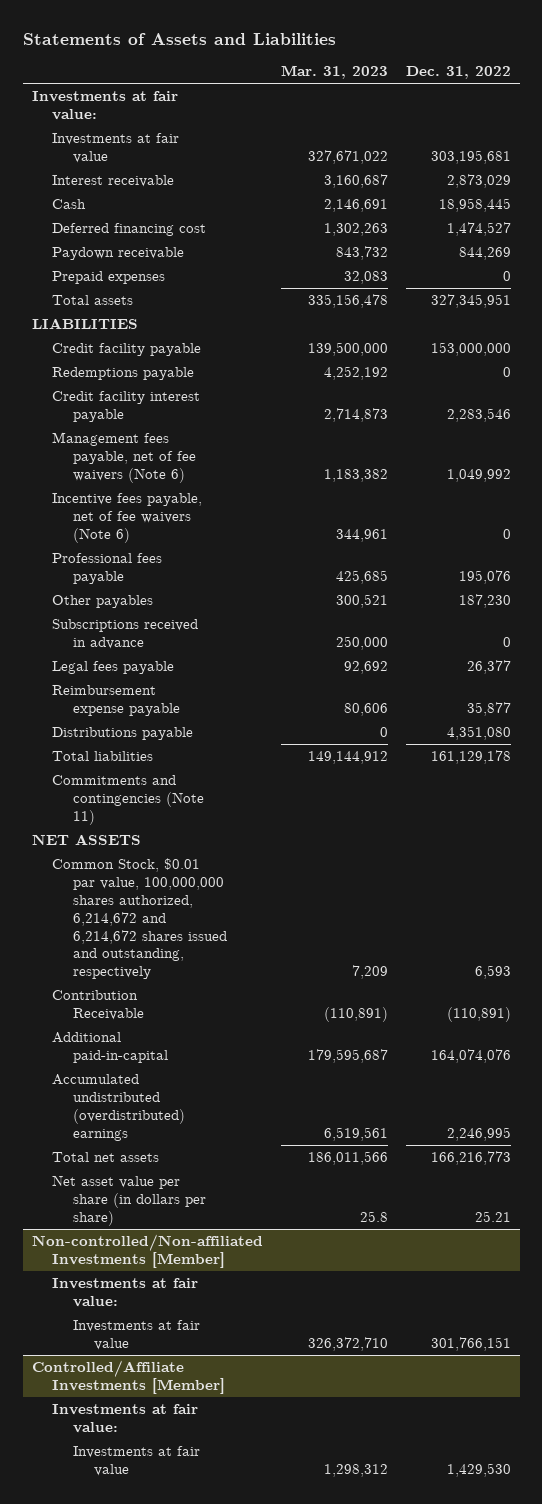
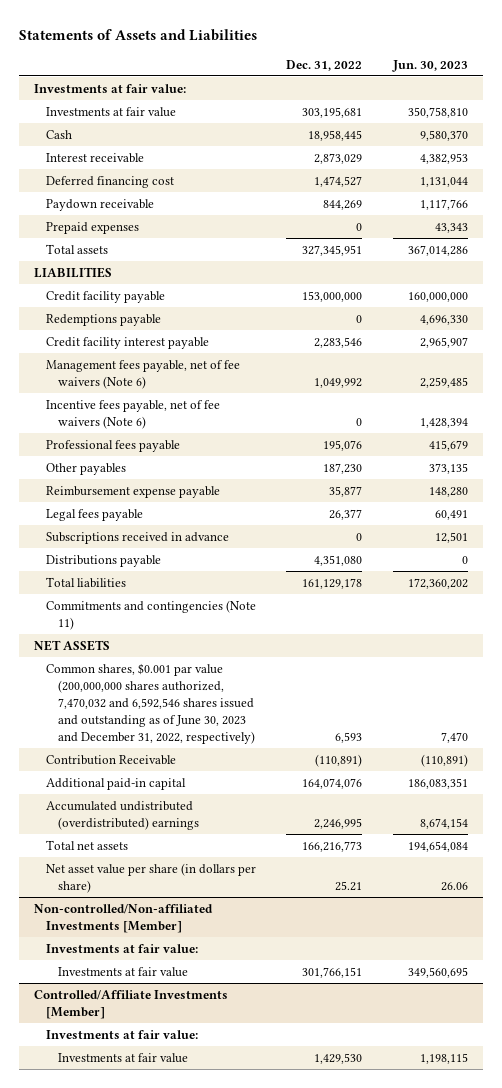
[280,64,388,79] Mar. 31, 2023 -> none
none -> [391,59,468,72] Jun. 30, 2023
[52,174,175,187] Interest receivable -> [46,152,145,163] Interest receivable
[52,660,175,674] Legal fees payable -> [46,508,144,521] Legal fees payable
[52,618,199,649] Subscriptions received in advance -> [46,531,230,544] Subscriptions received in advance
[52,857,227,980] Common Stock, $0.01 par value, 100,000,000 shares authorized, 6,214,672 and 6,214,672 shares issued and outstanding, respectively -> [46,662,256,744] Common shares, $0.001 par value (200,000,000 shares authorized, 7,470,032 and 6,592,546 shares issued and outstanding as of June 30, 2023 and December 31, 2022, respectively)
[52,1031,168,1063] Additional paid-in-capital -> [46,777,187,790] Additional paid-in capital

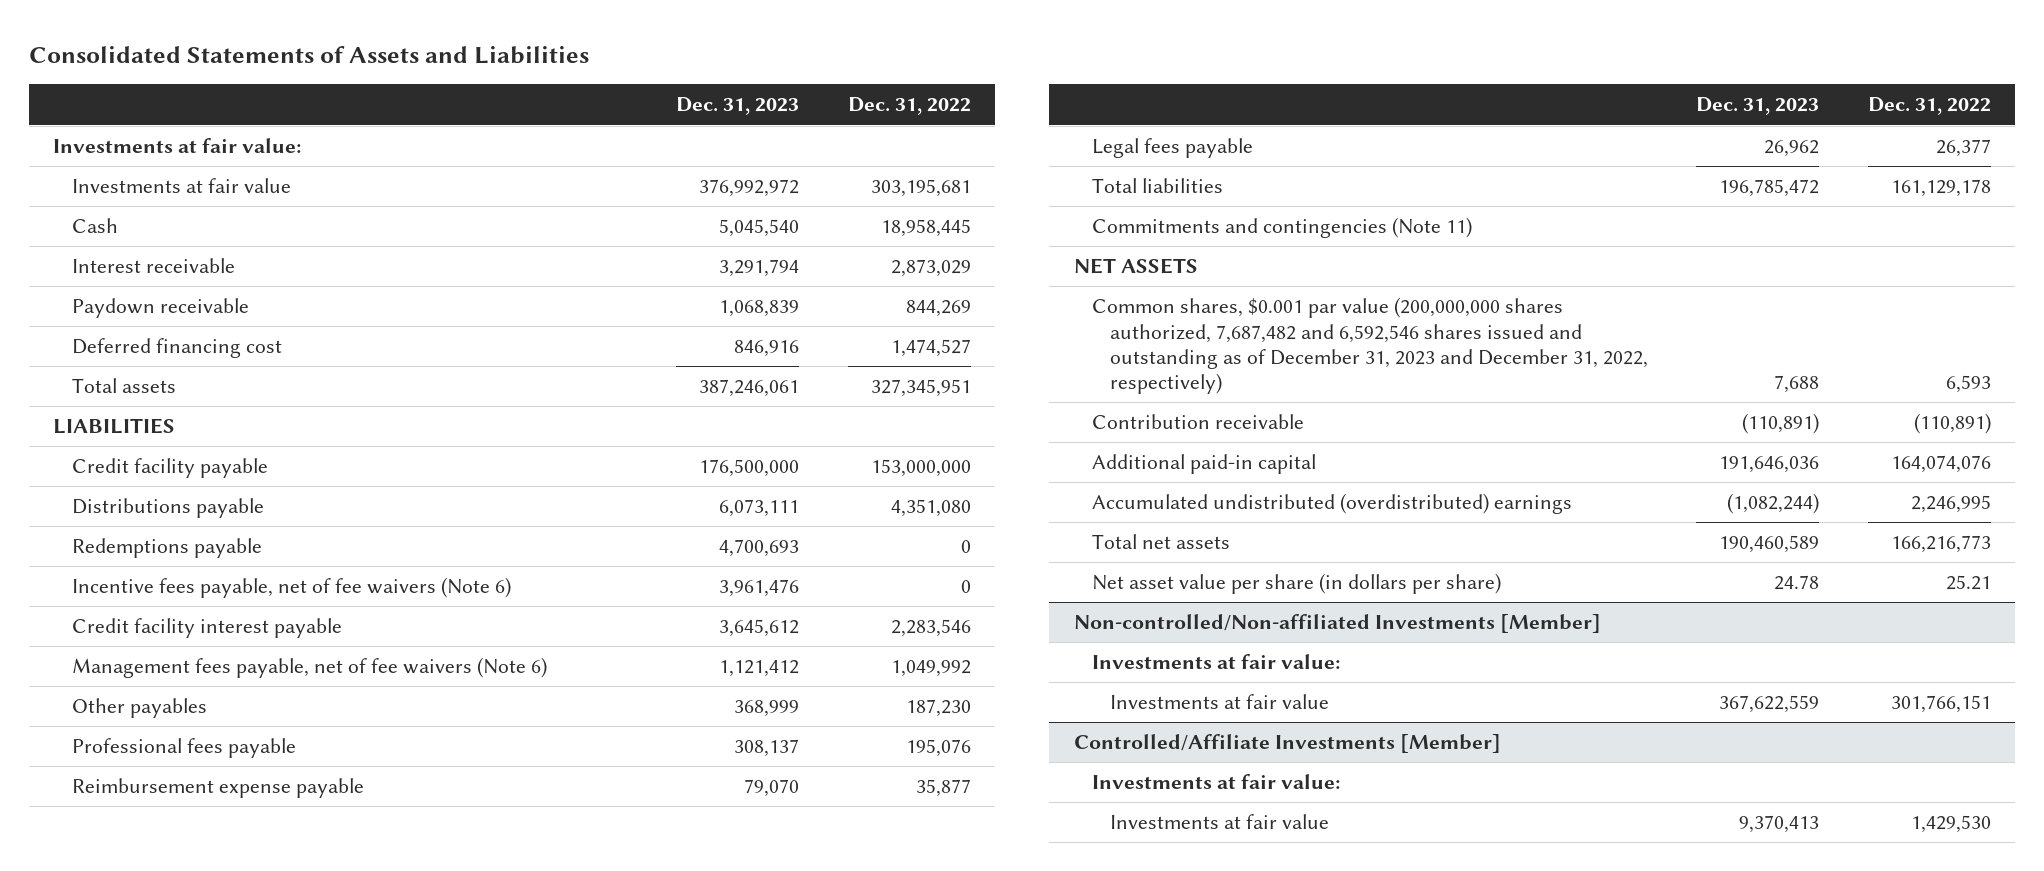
[18,28,257,41] Statements of Assets and Liabilities -> [29,45,590,64] Consolidated Statements of Assets and Liabilities
[391,59,468,72] Jun. 30, 2023 -> none
none -> [676,97,800,116] Dec. 31, 2023
[46,221,140,234] Prepaid expenses -> none
[46,175,175,188] Deferred financing cost -> [71,338,282,359] Deferred financing cost
[46,554,162,567] Distributions payable -> [71,498,264,519] Distributions payable
[46,399,221,429] Incentive fees payable, net of fee waivers (Note 6) -> [71,577,511,599] Incentive fees payable, net of fee waivers (Note 6)
[46,439,181,452] Professional fees payable -> [71,738,296,759] Professional fees payable
[46,531,230,544] Subscriptions received in advance -> none
[46,662,256,744] Common shares, $0.001 par value (200,000,000 shares authorized, 7,470,032 and 6,592,546 shares issued and outstanding as of June 30, 2023 and December 31, 2022, respectively) -> [1091,297,1648,395] Common shares, $0.001 par value (200,000,000 shares authorized, 7,687,482 and 6,592,546 shares issued and outstanding as of December 31, 2023 and December 31, 2022, respectively)
[46,754,177,765] Contribution Receivable -> [1091,414,1304,430] Contribution receivable

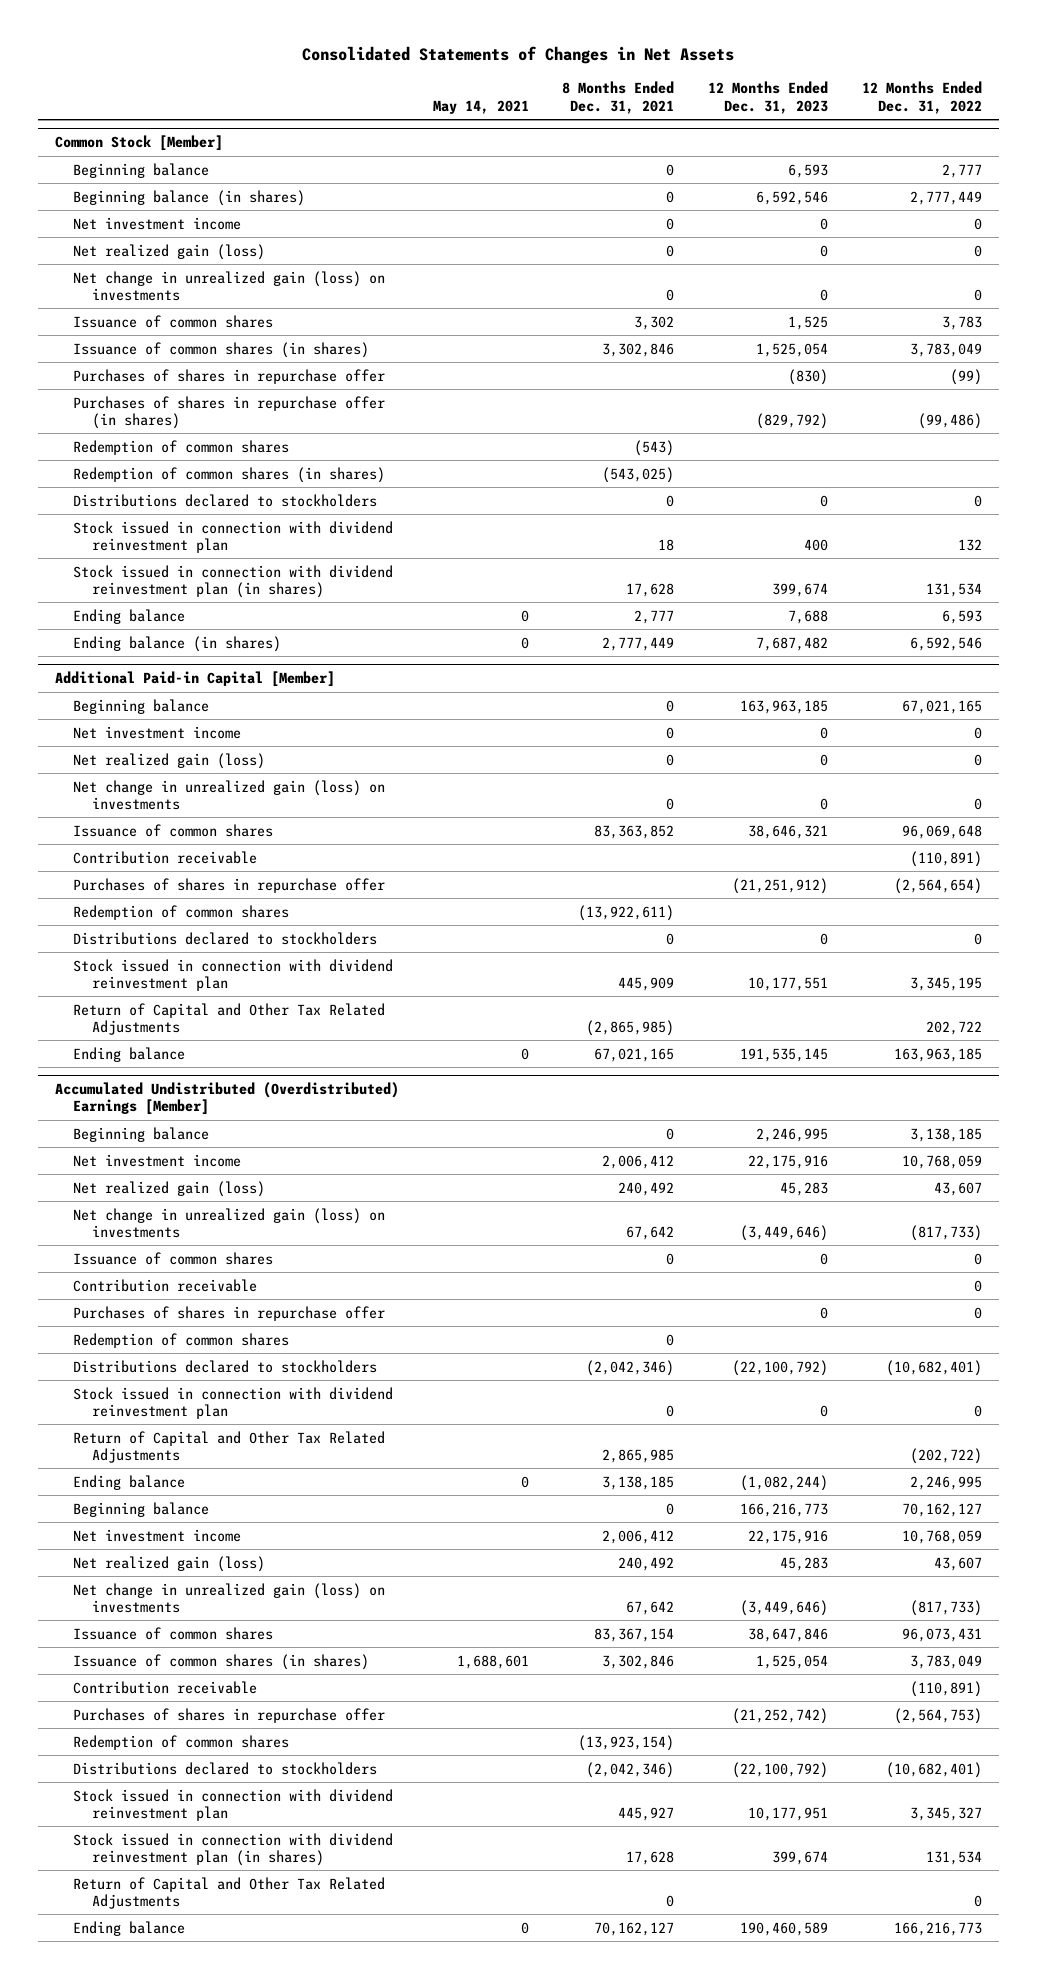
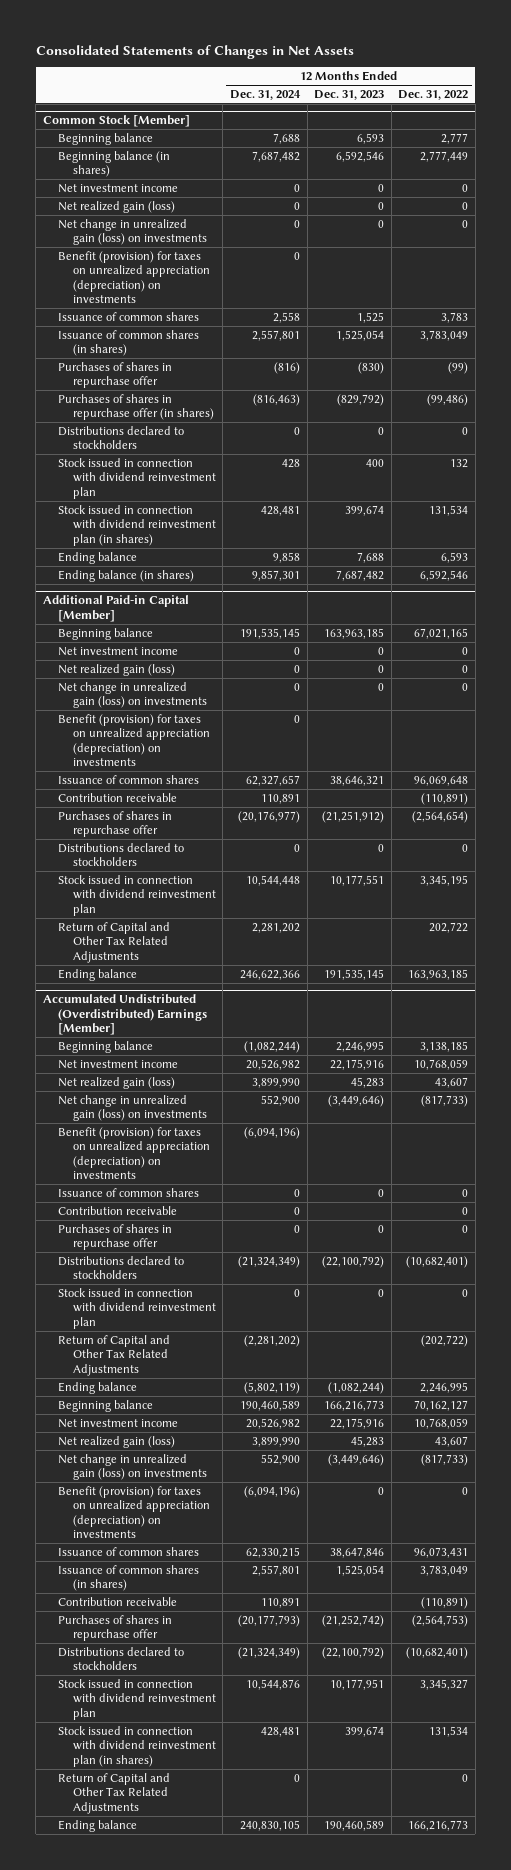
[432,99,529,114] May 14, 2021 -> none
[562,81,675,114] 8 Months Ended Dec. 31, 2021 -> none
none -> [229,90,301,101] Dec. 31, 2024
none -> [57,250,210,304] Benefit (provision) for taxes on unrealized appreciation (depreciation) on investments
[73,439,290,455] Redemption of common shares -> none
[73,466,386,483] Redemption of common shares (in shares) -> none
none -> [57,713,210,767] Benefit (provision) for taxes on unrealized appreciation (depreciation) on investments
[73,904,290,920] Redemption of common shares -> none
none -> [57,1126,210,1180] Benefit (provision) for taxes on unrealized appreciation (depreciation) on investments
[73,1332,290,1348] Redemption of common shares -> none
none -> [57,1485,210,1539] Benefit (provision) for taxes on unrealized appreciation (depreciation) on investments
[73,1734,290,1750] Redemption of common shares -> none

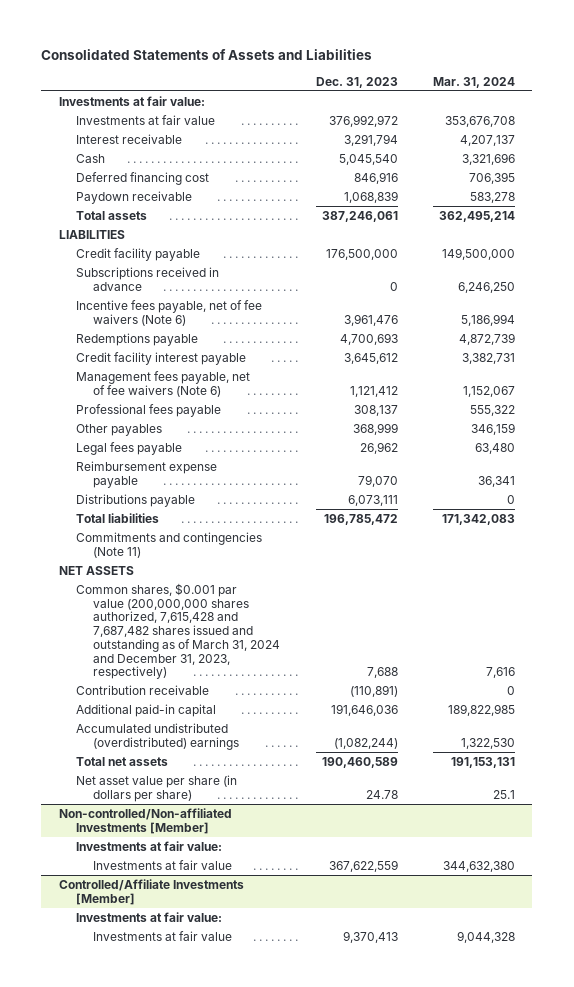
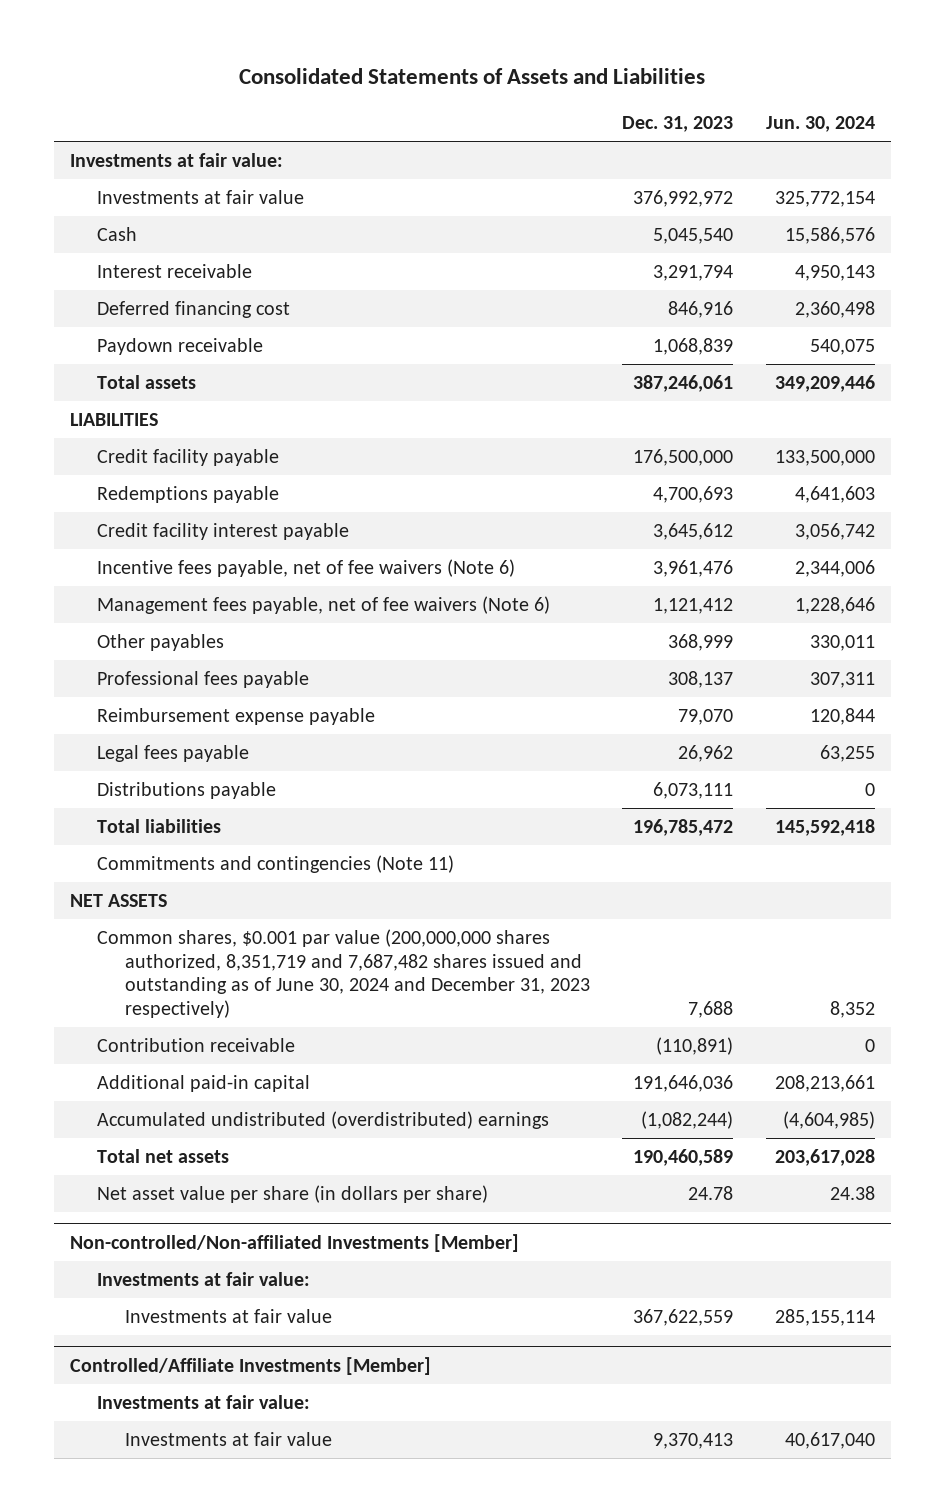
[432,76,515,88] Mar. 31, 2024 -> none
none -> [765,115,875,132] Jun. 30, 2024
[76,133,183,144] Interest receivable -> [97,263,253,278] Interest receivable
[76,266,220,291] Subscriptions received in advance -> none
[76,299,263,326] Incentive fees payable, net of fee waivers (Note 6) -> [97,558,516,577] Incentive fees payable, net of fee waivers (Note 6)
[76,403,222,417] Professional fees payable -> [97,670,310,688] Professional fees payable
[76,441,183,455] Legal fees payable -> [97,744,250,762] Legal fees payable
[76,582,281,680] Common shares, $0.001 par value (200,000,000 shares authorized, 7,615,428 and 7,687,482 shares issued and outstanding as of March 31, 2024 and December 31, 2023, respectively) -> [97,928,590,1018] Common shares, $0.001 par value (200,000,000 shares authorized, 8,351,719 and 7,687,482 shares issued and outstanding as of June 30, 2024 and December 31, 2023 respectively)

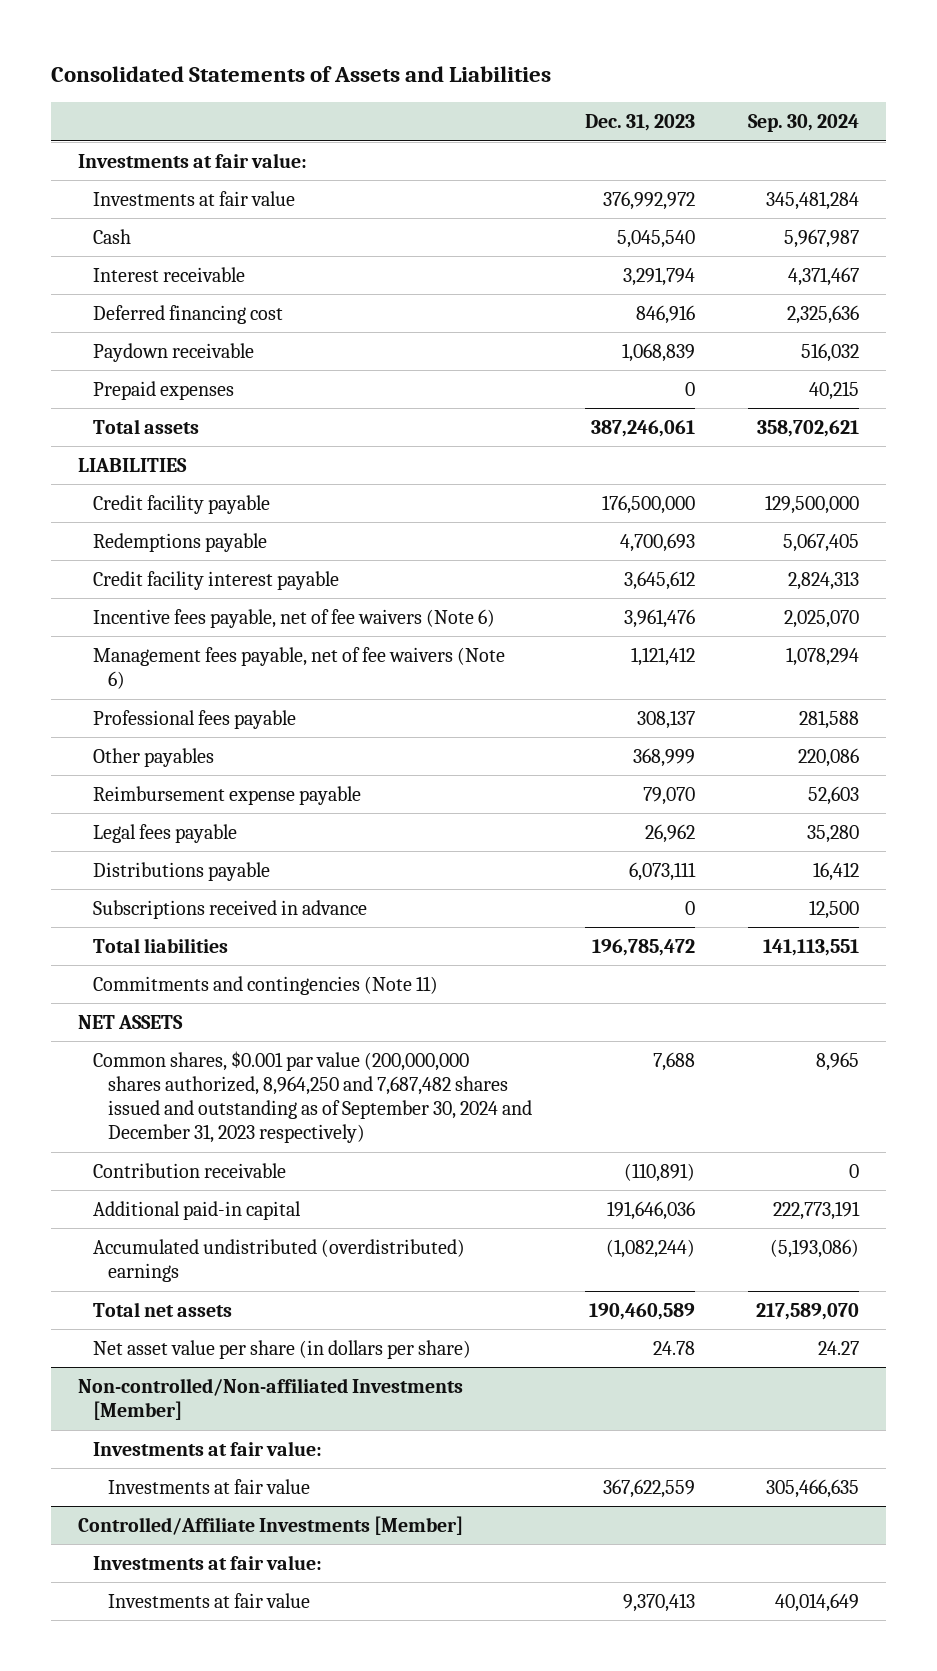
[765,115,875,132] Jun. 30, 2024 -> none
none -> [748,114,860,133] Sep. 30, 2024
none -> [92,381,234,401] Prepaid expenses
[97,633,225,651] Other payables -> [92,748,214,768] Other payables
none -> [92,900,367,920] Subscriptions received in advance
[97,928,590,1018] Common shares, $0.001 par value (200,000,000 shares authorized, 8,351,719 and 7,687,482 shares issued and outstanding as of June 30, 2024 and December 31, 2023 respectively) -> [92,1051,532,1144] Common shares, $0.001 par value (200,000,000 shares authorized, 8,964,250 and 7,687,482 shares issued and outstanding as of September 30, 2024 and December 31, 2023 respectively)

